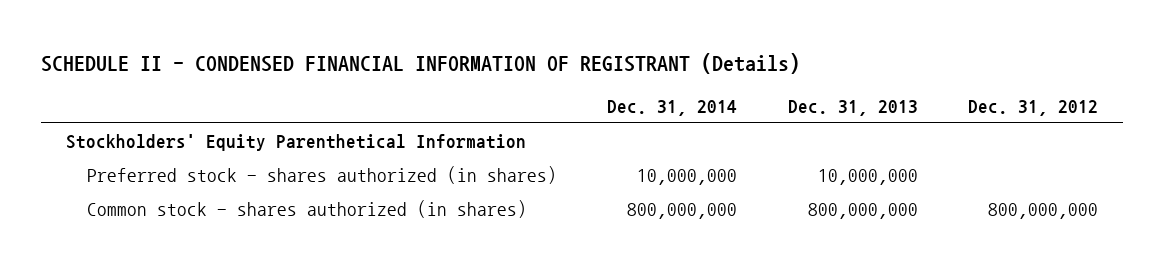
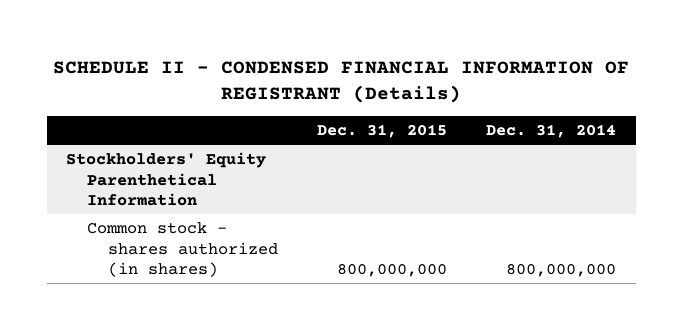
[787,99,918,116] Dec. 31, 2013 -> none
[968,99,1099,116] Dec. 31, 2012 -> none
none -> [317,124,448,139] Dec. 31, 2015
[86,166,557,185] Preferred stock - shares authorized (in shares) -> none

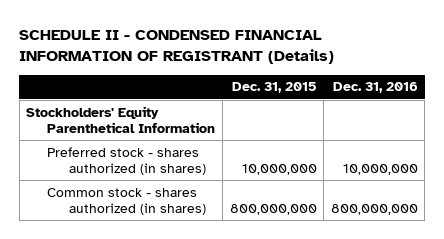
[486,124,617,139] Dec. 31, 2014 -> none
none -> [332,82,418,94] Dec. 31, 2016
none -> [47,146,206,175] Preferred stock - shares authorized (in shares)

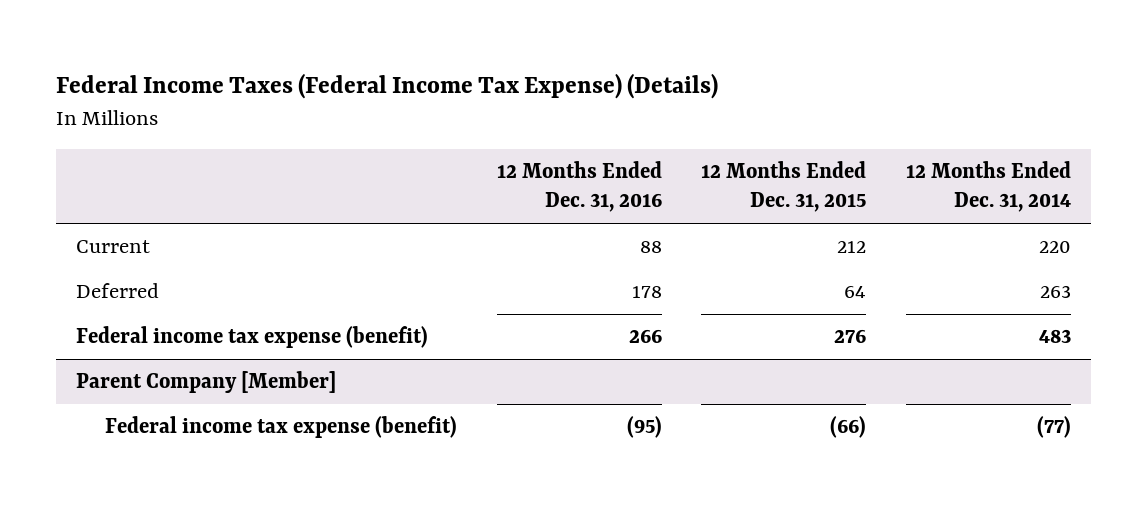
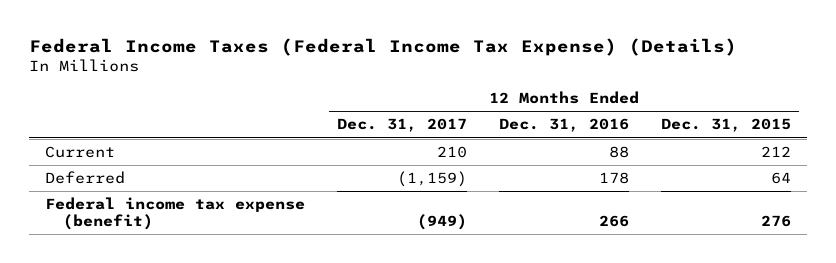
[905,161,1071,213] 12 Months Ended Dec. 31, 2014 -> none
none -> [337,118,468,133] Dec. 31, 2017
[76,371,337,394] Parent Company [Member] -> none
[104,416,457,439] Federal income tax expense (benefit) -> none

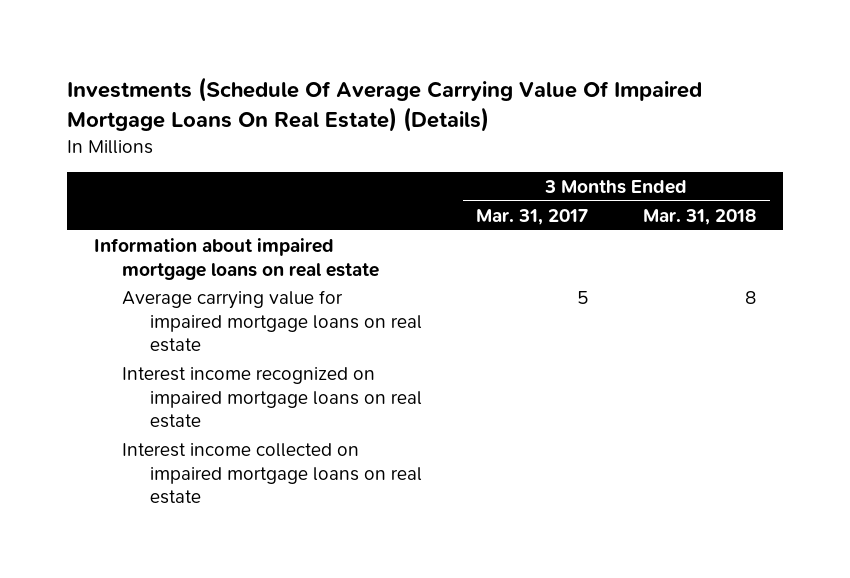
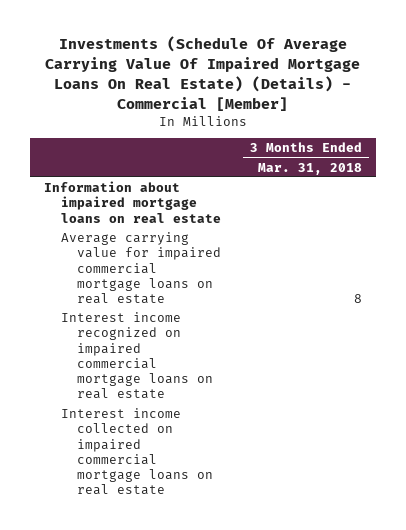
[67,76,703,132] Investments (Schedule Of Average Carrying Value Of Impaired Mortgage Loans On Real Estate) (Details) -> [44,36,360,111] Investments (Schedule Of Average Carrying Value Of Impaired Mortgage Loans On Real Estate) (Details) - Commercial [Member]
[476,208,589,225] Mar. 31, 2017 -> none
[121,290,422,353] Average carrying value for impaired mortgage loans on real estate -> [60,232,222,305] Average carrying value for impaired commercial mortgage loans on real estate
[121,367,422,429] Interest income recognized on impaired mortgage loans on real estate -> [60,312,214,400] Interest income recognized on impaired commercial mortgage loans on real estate
[121,443,422,505] Interest income collected on impaired mortgage loans on real estate -> [60,408,214,496] Interest income collected on impaired commercial mortgage loans on real estate

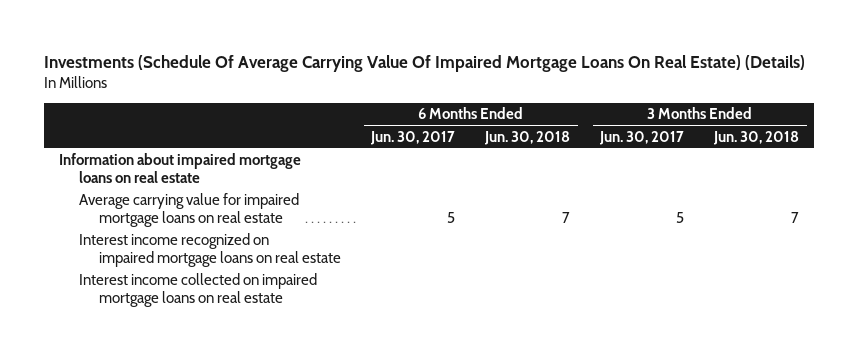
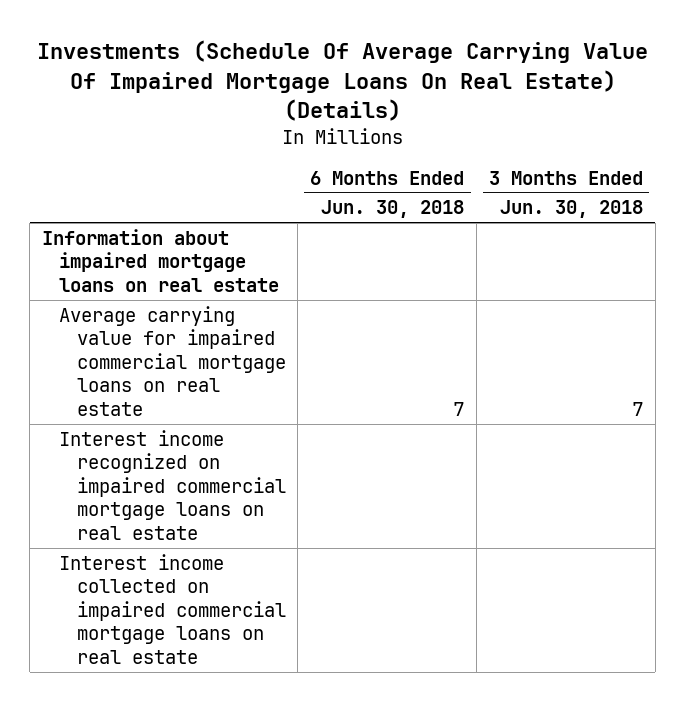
[370,130,456,145] Jun. 30, 2017 -> none
[599,130,685,145] Jun. 30, 2017 -> none
[79,193,300,227] Average carrying value for impaired mortgage loans on real estate -> [59,305,286,416] Average carrying value for impaired commercial mortgage loans on real estate
[79,233,342,267] Interest income recognized on impaired mortgage loans on real estate -> [59,429,286,540] Interest income recognized on impaired commercial mortgage loans on real estate
[79,273,318,307] Interest income collected on impaired mortgage loans on real estate -> [59,553,286,664] Interest income collected on impaired commercial mortgage loans on real estate

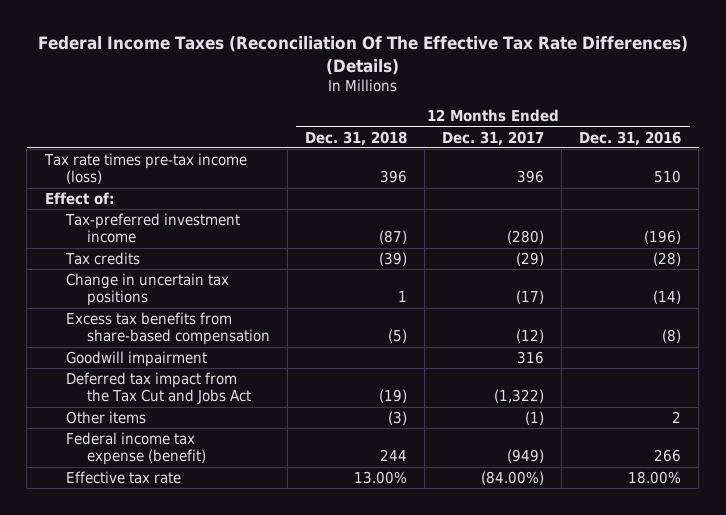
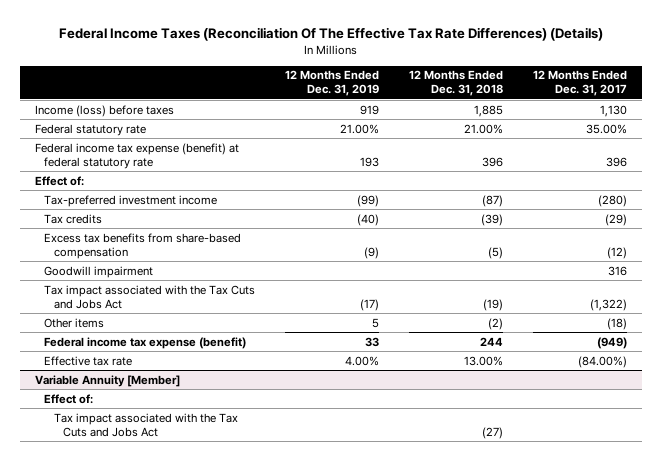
[579,130,682,146] Dec. 31, 2016 -> none
none -> [285,70,380,97] 12 Months Ended Dec. 31, 2019
none -> [35,104,175,117] Income (loss) before taxes
none -> [35,123,147,136] Federal statutory rate
[43,152,247,185] Tax rate times pre-tax income (loss) -> [35,142,240,169] Federal income tax expense (benefit) at federal statutory rate
[65,272,229,307] Change in uncertain tax positions -> none
[65,371,251,405] Deferred tax impact from the Tax Cut and Jobs Act -> [44,284,256,309] Tax impact associated with the Tax Cuts and Jobs Act
[387,410,407,425] (3) -> [488,317,504,330] (2)
[524,410,544,425] (1) -> [606,317,627,330] (18)
none -> [35,374,181,387] Variable Annuity [Member]
none -> [44,393,94,404] Effect of:
none -> [53,412,238,437] Tax impact associated with the Tax Cuts and Jobs Act

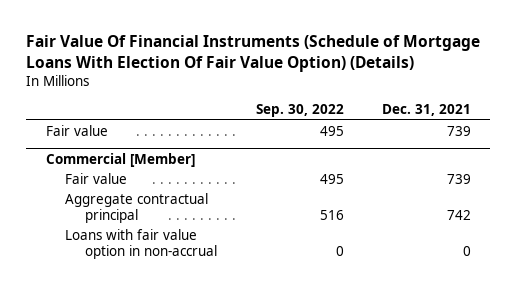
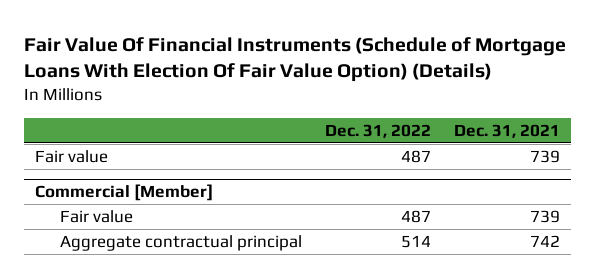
[255,104,344,118] Sep. 30, 2022 -> none
none -> [325,123,432,138] Dec. 31, 2022
[65,229,218,259] Loans with fair value option in non-accrual -> none

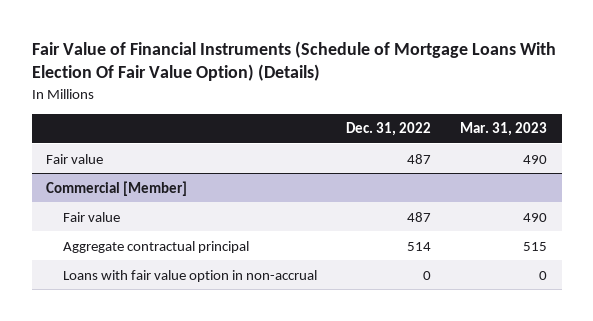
[24,36,567,83] Fair Value Of Financial Instruments (Schedule of Mortgage Loans With Election Of Fair Value Option) (Details) -> [31,40,556,82] Fair Value of Financial Instruments (Schedule of Mortgage Loans With Election Of Fair Value Option) (Details)
[453,123,560,138] Dec. 31, 2021 -> none
none -> [460,122,548,137] Mar. 31, 2023
none -> [63,269,318,282] Loans with fair value option in non-accrual

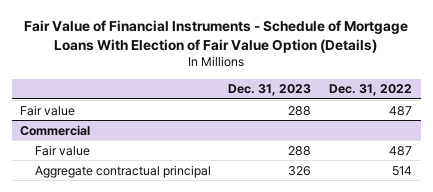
[31,40,556,82] Fair Value of Financial Instruments (Schedule of Mortgage Loans With Election Of Fair Value Option) (Details) -> [24,19,409,53] Fair Value of Financial Instruments - Schedule of Mortgage Loans With Election of Fair Value Option (Details)
[460,122,548,137] Mar. 31, 2023 -> none
none -> [228,84,312,97] Dec. 31, 2023
[46,180,188,196] Commercial [Member] -> [20,124,91,136] Commercial
[63,269,318,282] Loans with fair value option in non-accrual -> none

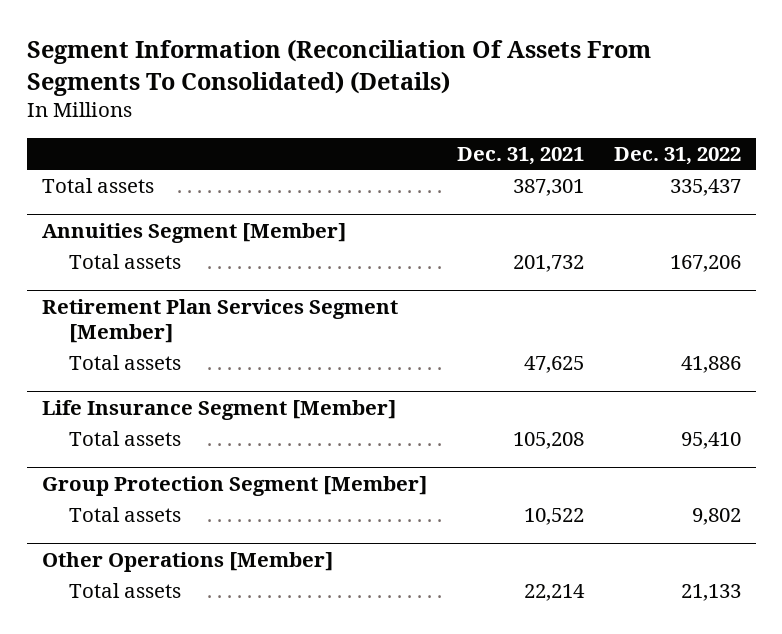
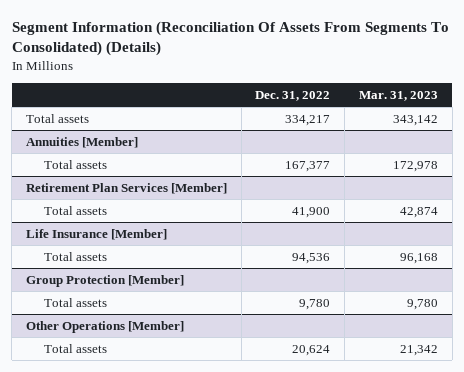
[456,146,584,165] Dec. 31, 2021 -> none
none -> [358,91,438,102] Mar. 31, 2023
[669,179,741,197] 335,437 -> [285,114,331,126] 334,217
[41,222,346,243] Annuities Segment [Member] -> [25,136,138,148] Annuities [Member]
[669,255,741,273] 167,206 -> [285,160,331,172] 167,377
[41,298,398,343] Retirement Plan Services Segment [Member] -> [25,182,227,194] Retirement Plan Services [Member]
[680,356,741,374] 41,886 -> [292,206,331,218] 41,900
[41,399,396,420] Life Insurance Segment [Member] -> [25,228,167,240] Life Insurance [Member]
[680,432,741,450] 95,410 -> [292,252,331,264] 94,536
[41,475,427,496] Group Protection Segment [Member] -> [25,274,184,287] Group Protection [Member]
[691,508,741,526] 9,802 -> [299,298,331,310] 9,780
[680,584,741,602] 21,133 -> [292,344,331,356] 20,624

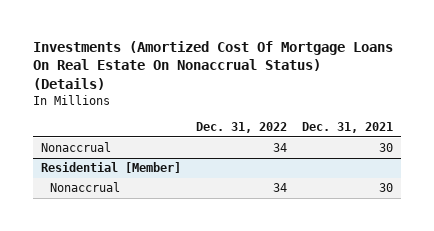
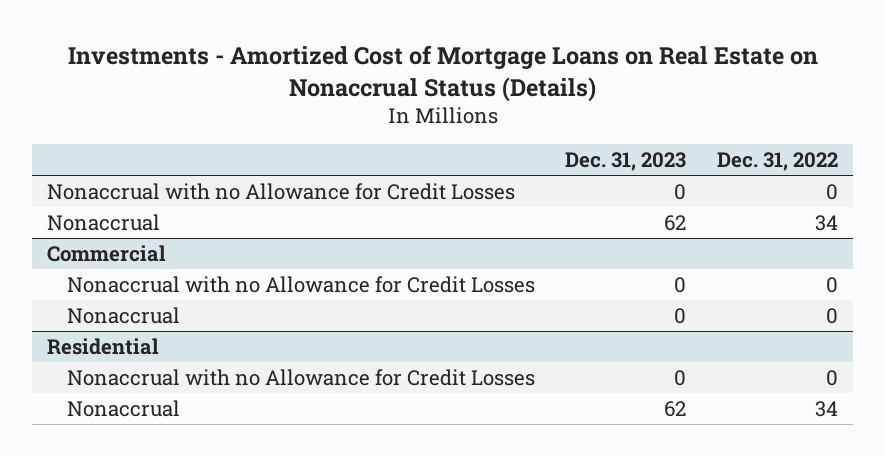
[32,40,393,90] Investments (Amortized Cost Of Mortgage Loans On Real Estate On Nonaccrual Status) (Details) -> [67,44,818,102] Investments - Amortized Cost of Mortgage Loans on Real Estate on Nonaccrual Status (Details)
[302,122,394,134] Dec. 31, 2021 -> none
none -> [565,151,687,171] Dec. 31, 2023
none -> [47,182,516,200] Nonaccrual with no Allowance for Credit Losses
none -> [47,244,167,262] Commercial
none -> [66,275,535,293] Nonaccrual with no Allowance for Credit Losses
none -> [66,306,180,324] Nonaccrual
[40,162,181,174] Residential [Member] -> [47,337,160,355] Residential
none -> [66,368,535,386] Nonaccrual with no Allowance for Credit Losses

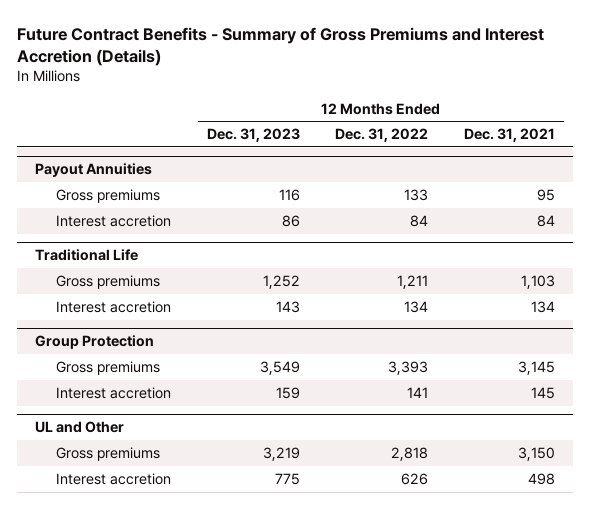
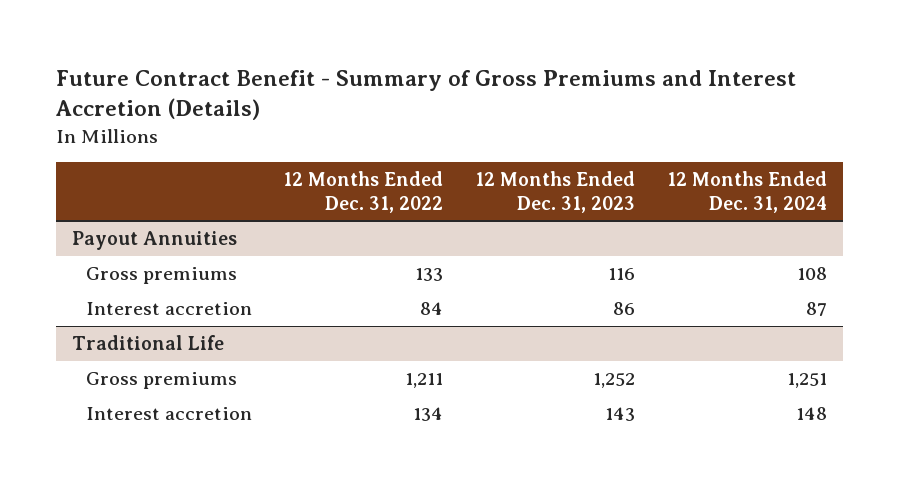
[17,26,545,66] Future Contract Benefits - Summary of Gross Premiums and Interest Accretion (Details) -> [54,70,796,121] Future Contract Benefit - Summary of Gross Premiums and Interest Accretion (Details)
[464,128,556,143] Dec. 31, 2021 -> none
none -> [666,171,827,213] 12 Months Ended Dec. 31, 2024
[35,335,155,350] Group Protection -> none
[55,360,160,375] Gross premiums -> none
[55,386,171,399] Interest accretion -> none
[35,421,125,434] UL and Other -> none
[55,446,160,461] Gross premiums -> none
[55,472,171,485] Interest accretion -> none

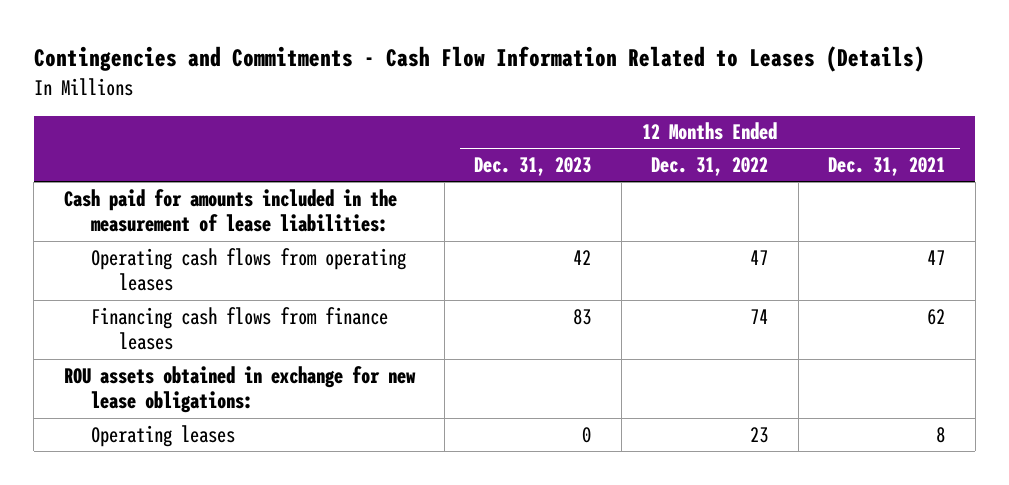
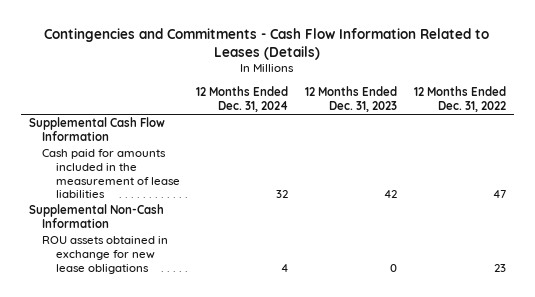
[828,157,946,177] Dec. 31, 2021 -> none
none -> [196,86,289,112] 12 Months Ended Dec. 31, 2024
[63,188,397,233] Cash paid for amounts included in the measurement of lease liabilities: -> none
[91,306,389,351] Financing cash flows from finance leases -> none
[63,365,416,414] ROU assets obtained in exchange for new lease obligations: -> none
none -> [29,117,166,142] Supplemental Cash Flow Information
[91,247,407,292] Operating cash flows from operating leases -> [42,149,180,199] Cash paid for amounts included in the measurement of lease liabilities
none -> [29,204,165,229] Supplemental Non-Cash Information
[91,424,236,447] Operating leases -> [42,236,169,274] ROU assets obtained in exchange for new lease obligations

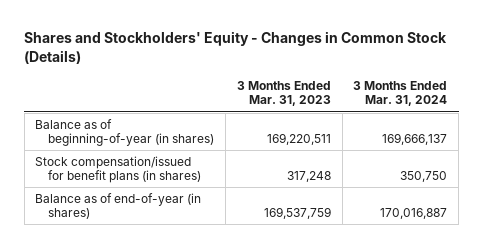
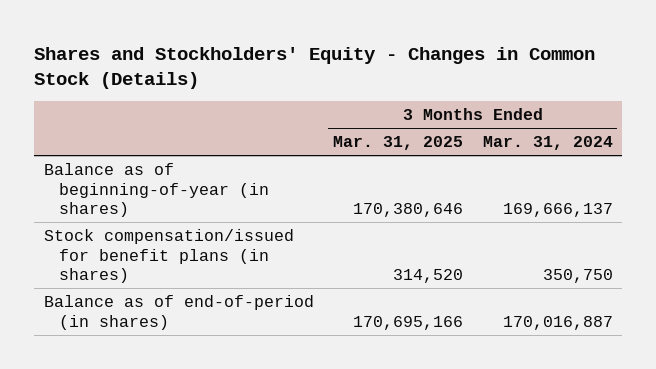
[236,81,331,107] 3 Months Ended Mar. 31, 2023 -> none
none -> [333,136,464,151] Mar. 31, 2025
[35,193,202,220] Balance as of end-of-year (in shares) -> [43,294,314,330] Balance as of end-of-period (in shares)

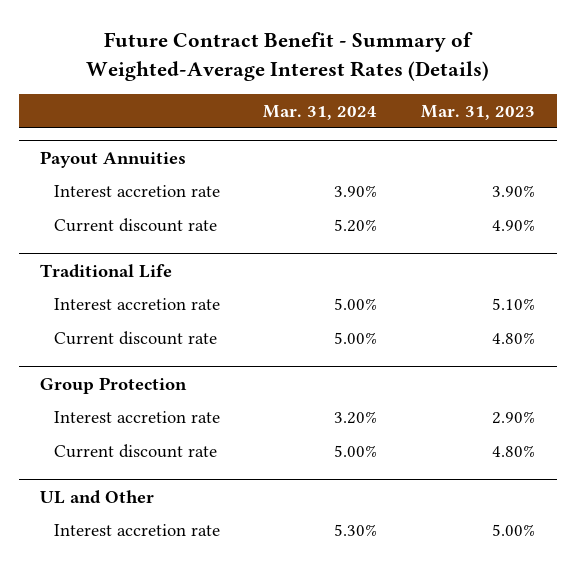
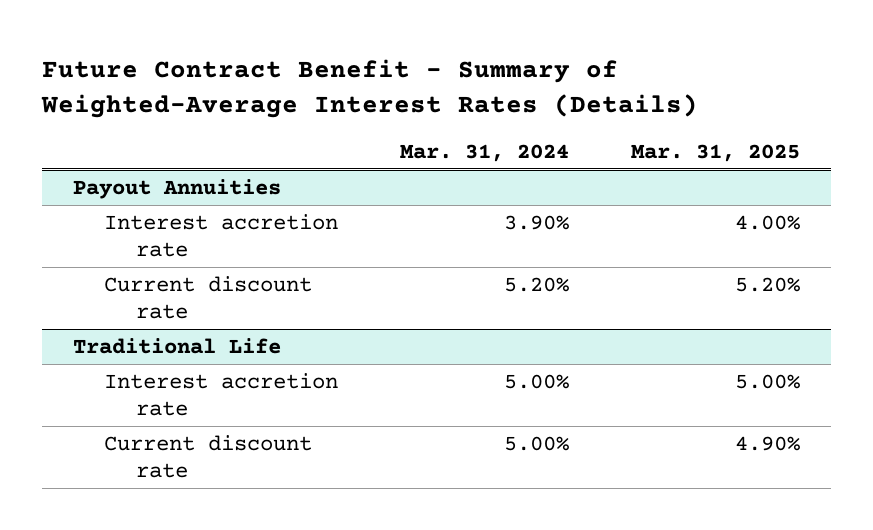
[421,105,536,121] Mar. 31, 2023 -> none
none -> [631,144,801,163] Mar. 31, 2025
[40,376,188,394] Group Protection -> none
[53,410,220,423] Interest accretion rate -> none
[53,443,217,458] Current discount rate -> none
[40,489,155,504] UL and Other -> none
[53,523,220,536] Interest accretion rate -> none

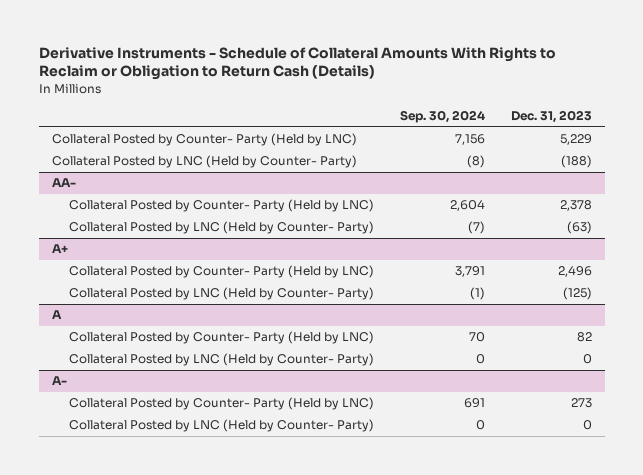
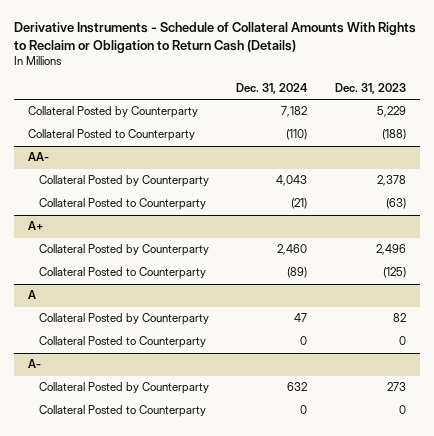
[399,110,485,124] Sep. 30, 2024 -> none
none -> [236,82,309,94] Dec. 31, 2024
[51,133,357,147] Collateral Posted by Counter- Party (Held by LNC) -> [28,106,199,119] Collateral Posted by Counterparty
[51,155,357,169] Collateral Posted by LNC (Held by Counter- Party) -> [28,129,196,142] Collateral Posted to Counterparty
[68,199,374,213] Collateral Posted by Counter- Party (Held by LNC) -> [38,175,209,188] Collateral Posted by Counterparty
[68,221,374,235] Collateral Posted by LNC (Held by Counter- Party) -> [38,198,206,211] Collateral Posted to Counterparty
[68,265,374,279] Collateral Posted by Counter- Party (Held by LNC) -> [38,244,209,257] Collateral Posted by Counterparty
[68,287,374,301] Collateral Posted by LNC (Held by Counter- Party) -> [38,267,206,280] Collateral Posted to Counterparty
[68,331,374,345] Collateral Posted by Counter- Party (Held by LNC) -> [38,313,209,326] Collateral Posted by Counterparty
[68,353,374,367] Collateral Posted by LNC (Held by Counter- Party) -> [38,336,206,349] Collateral Posted to Counterparty
[68,397,374,411] Collateral Posted by Counter- Party (Held by LNC) -> [38,382,209,395] Collateral Posted by Counterparty
[68,419,374,433] Collateral Posted by LNC (Held by Counter- Party) -> [38,405,206,418] Collateral Posted to Counterparty

